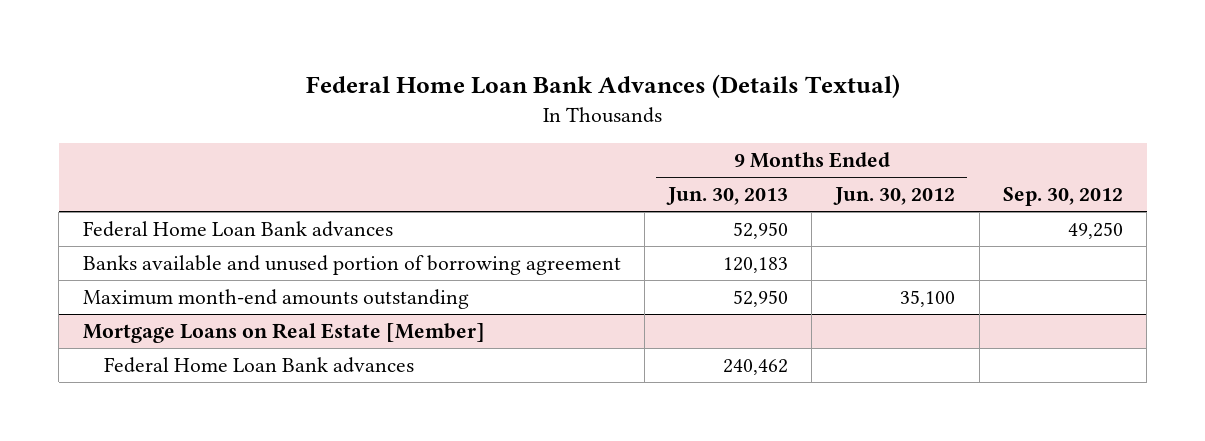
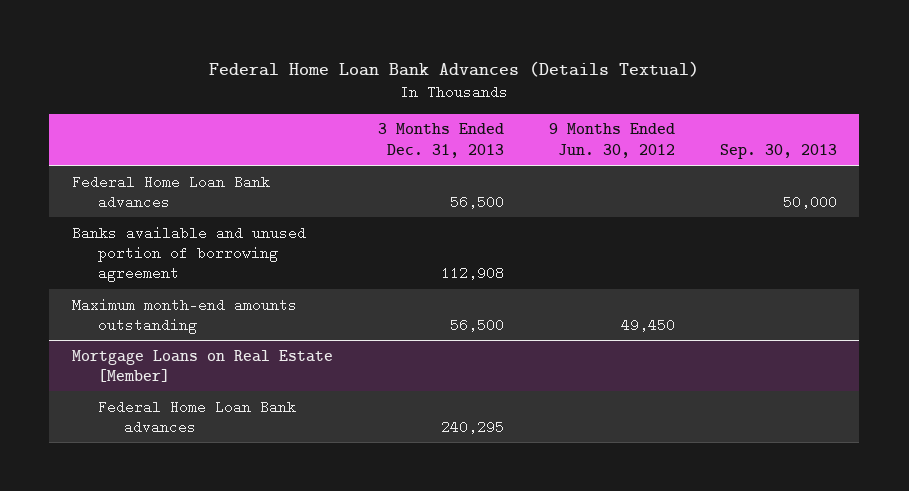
[666,187,789,206] Jun. 30, 2013 -> none
[1002,187,1123,207] Sep. 30, 2012 -> none
none -> [377,123,504,158] 3 Months Ended Dec. 31, 2013
none -> [719,143,837,159] Sep. 30, 2013
[900,290,956,308] 35,100 -> [620,317,675,332] 49,450

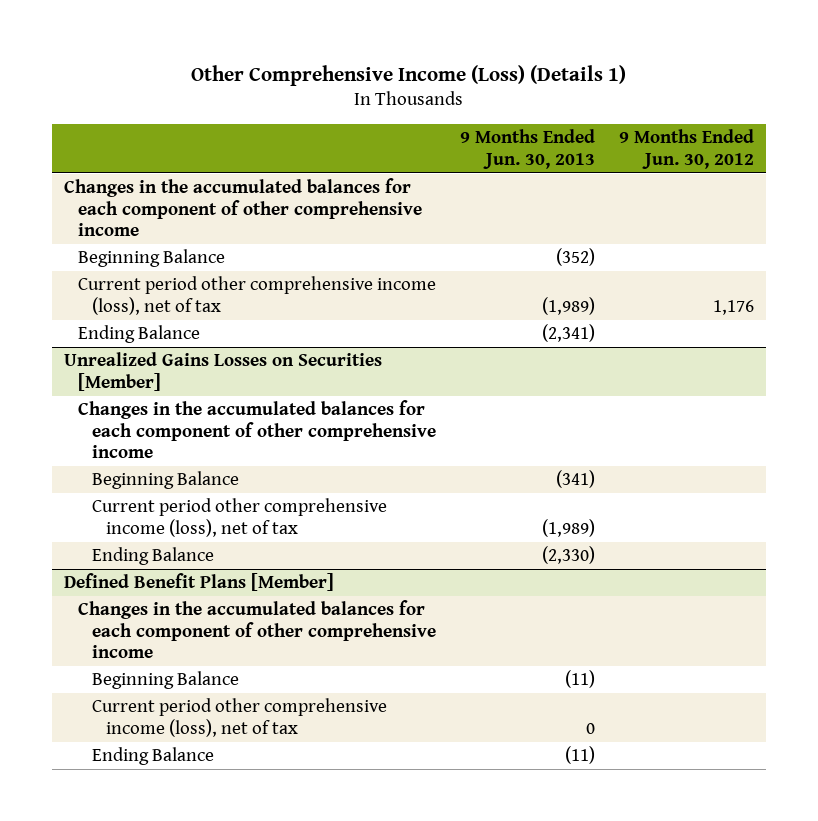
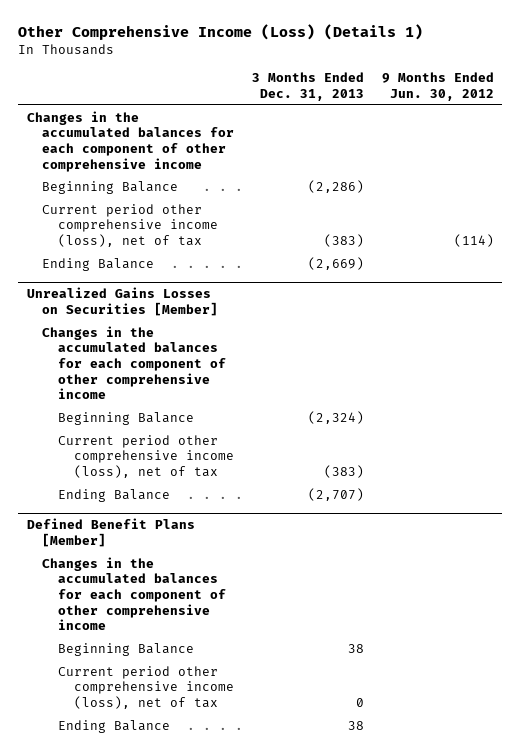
[459,129,595,169] 9 Months Ended Jun. 30, 2013 -> none
none -> [251,72,364,101] 3 Months Ended Dec. 31, 2013
[712,299,754,315] 1,176 -> [453,233,494,247] (114)

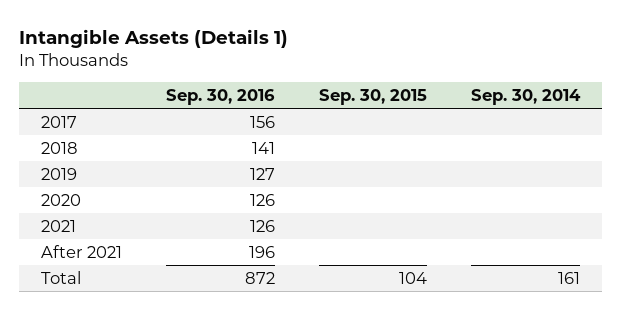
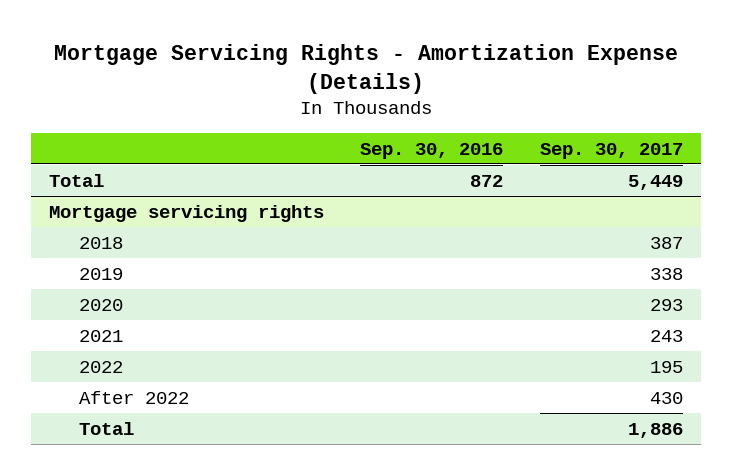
[18,28,288,48] Intangible Assets (Details 1) -> [53,43,678,94] Mortgage Servicing Rights - Amortization Expense (Details)
[318,88,427,105] Sep. 30, 2015 -> none
[470,88,581,105] Sep. 30, 2014 -> none
none -> [539,142,683,159] Sep. 30, 2017
[40,115,77,128] 2017 -> none
[40,141,78,154] 2018 -> none
[40,167,77,180] 2019 -> none
[40,193,81,206] 2020 -> none
[40,219,76,232] 2021 -> none
[40,244,122,258] After 2021 -> none
none -> [48,204,324,222] Mortgage servicing rights
none -> [78,236,123,249] 2018
none -> [78,267,123,280] 2019
none -> [78,298,123,311] 2020
none -> [78,329,123,342] 2021
none -> [78,360,123,373] 2022
none -> [78,390,189,404] After 2022
none -> [78,421,134,435] Total

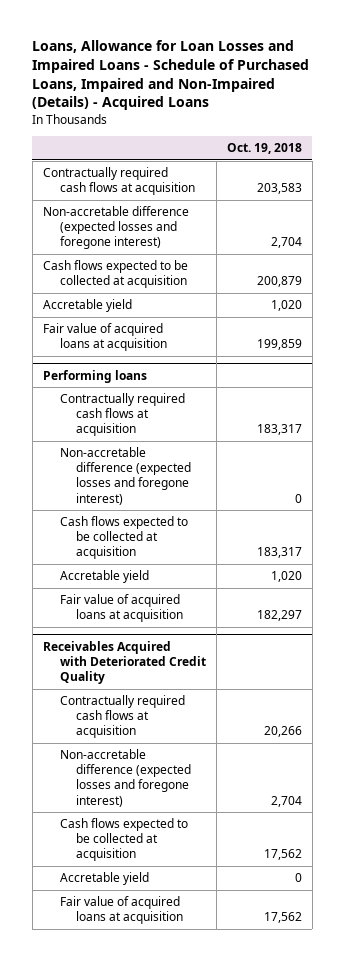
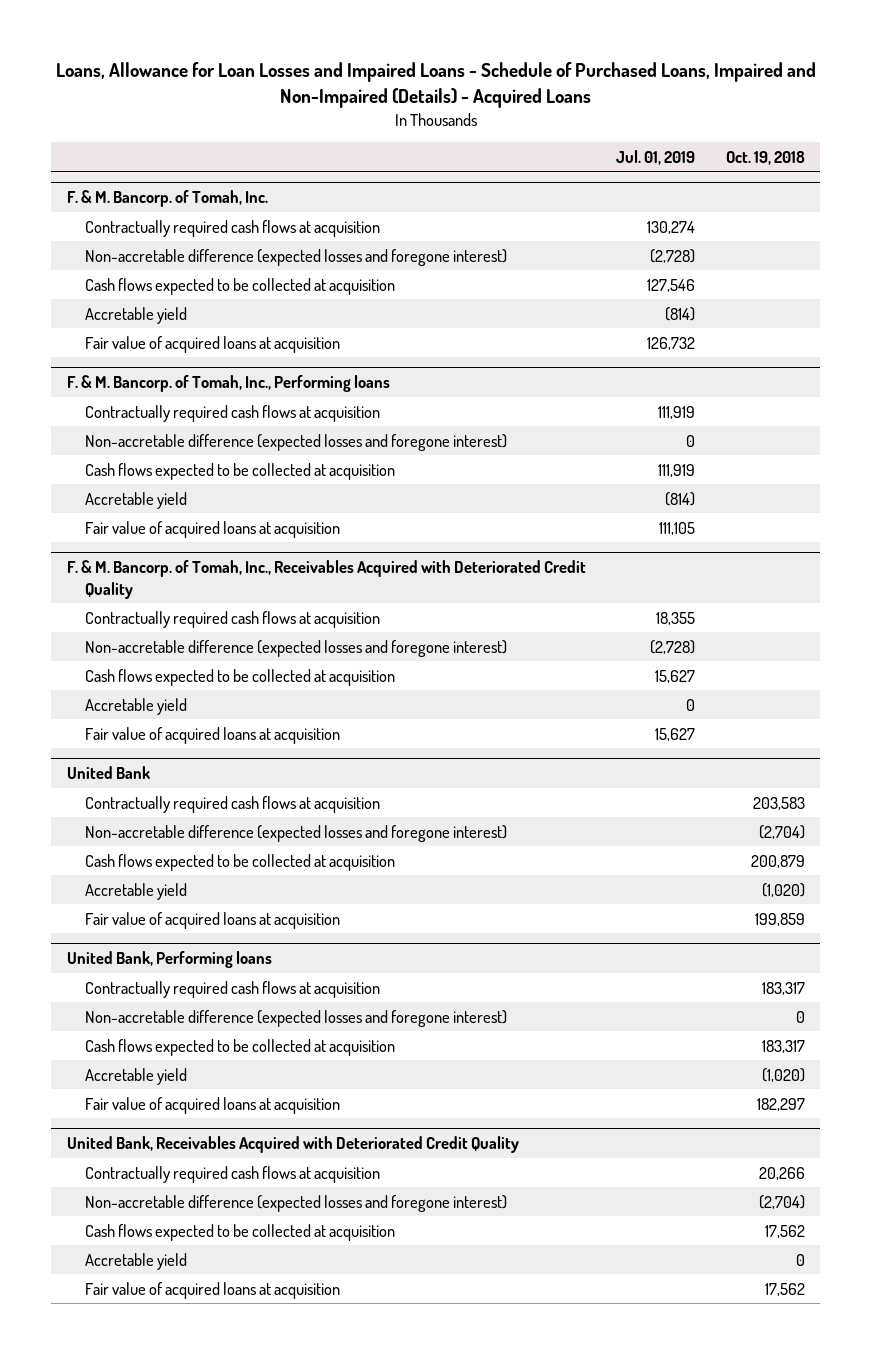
none -> [616,149,696,165] Jul. 01, 2019
none -> [66,190,268,208] F. & M. Bancorp. of Tomah, Inc.
none -> [85,219,381,237] Contractually required cash flows at acquisition
none -> [85,248,508,266] Non-accretable difference (expected losses and foregone interest)
none -> [85,277,396,295] Cash flows expected to be collected at acquisition
none -> [85,306,188,324] Accretable yield
none -> [85,335,341,353] Fair value of acquired loans at acquisition
none -> [66,375,390,393] F. & M. Bancorp. of Tomah, Inc., Performing loans
none -> [85,404,381,422] Contractually required cash flows at acquisition
none -> [85,433,508,451] Non-accretable difference (expected losses and foregone interest)
none -> [85,462,396,480] Cash flows expected to be collected at acquisition
none -> [85,491,188,509] Accretable yield
none -> [85,520,341,538] Fair value of acquired loans at acquisition
none -> [66,560,586,599] F. & M. Bancorp. of Tomah, Inc., Receivables Acquired with Deteriorated Credit Quality
none -> [85,610,381,628] Contractually required cash flows at acquisition
none -> [85,639,508,657] Non-accretable difference (expected losses and foregone interest)
none -> [85,668,396,686] Cash flows expected to be collected at acquisition
none -> [85,697,188,715] Accretable yield
none -> [85,726,341,744] Fair value of acquired loans at acquisition
none -> [66,766,150,780] United Bank
[270,237,302,249] 2,704 -> [758,824,805,839] (2,704)
[270,300,302,312] 1,020 -> [761,882,805,897] (1,020)
[43,369,148,383] Performing loans -> [66,951,272,969] United Bank, Performing loans
[270,571,302,583] 1,020 -> [761,1067,805,1082] (1,020)
[43,640,206,685] Receivables Acquired with Deteriorated Credit Quality -> [66,1136,519,1154] United Bank, Receivables Acquired with Deteriorated Credit Quality
[270,795,302,807] 2,704 -> [758,1194,805,1209] (2,704)

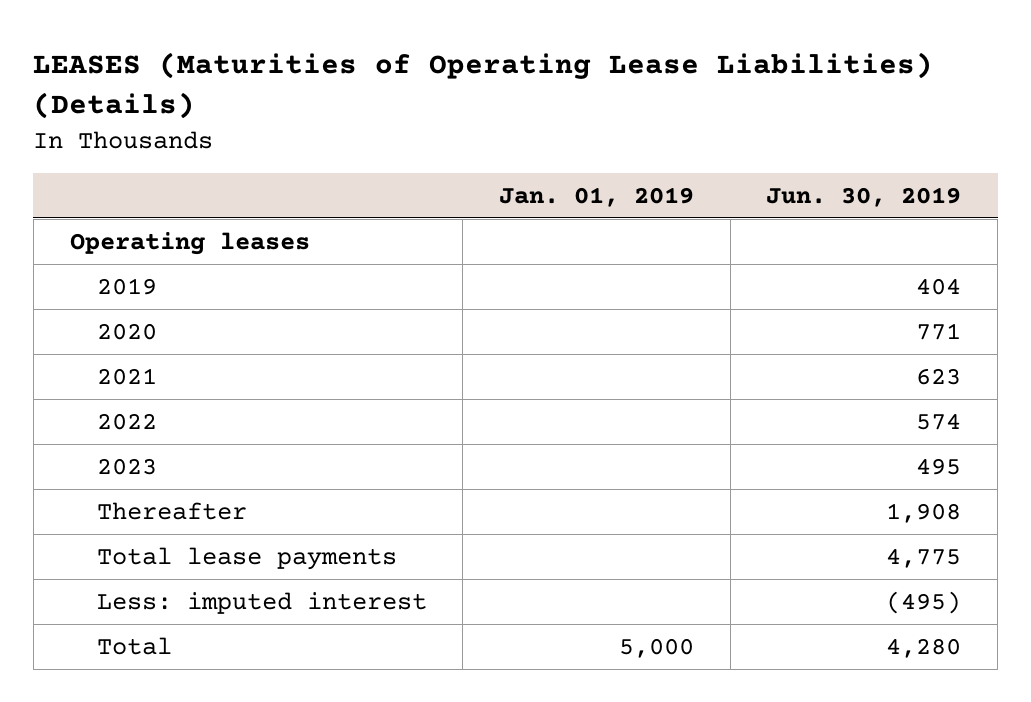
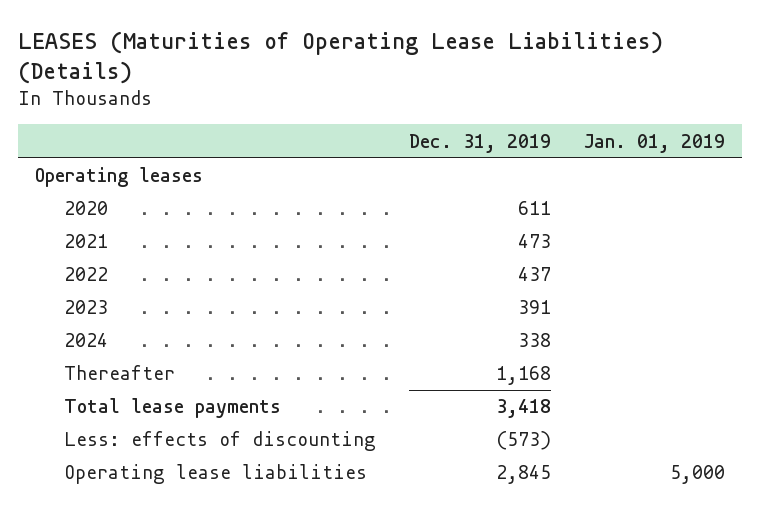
[766,187,962,208] Jun. 30, 2019 -> none
none -> [408,133,551,153] Dec. 31, 2019
[96,277,157,295] 2019 -> none
none -> [63,333,108,348] 2024
[96,591,427,614] Less: imputed interest -> [63,431,376,452] Less: effects of discounting
[96,636,172,655] Total -> [63,464,367,485] Operating lease liabilities

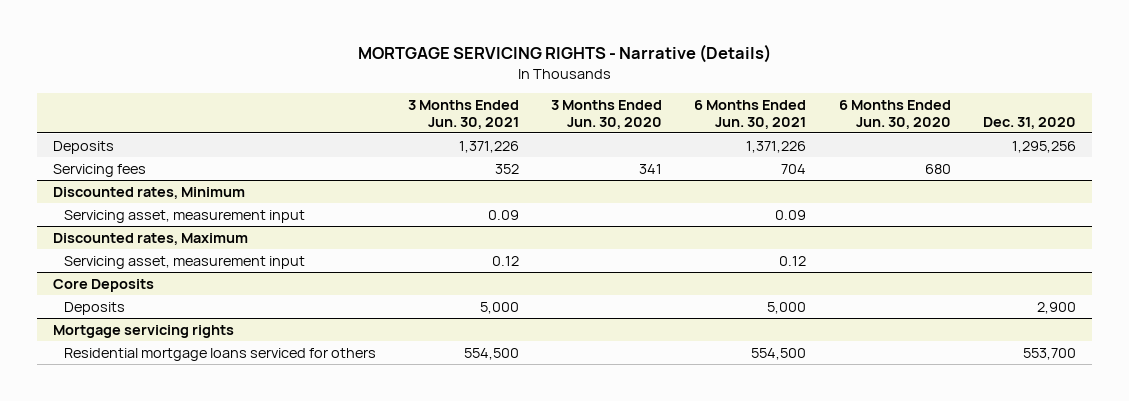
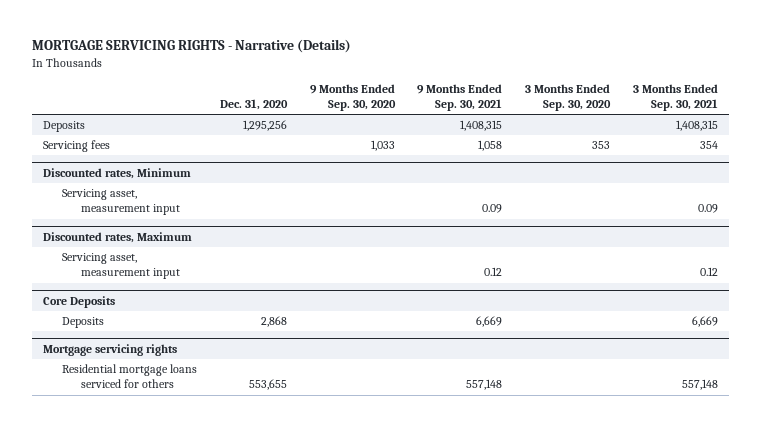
[407,99,519,129] 3 Months Ended Jun. 30, 2021 -> none
[551,99,663,129] 3 Months Ended Jun. 30, 2020 -> none
[694,99,807,129] 6 Months Ended Jun. 30, 2021 -> none
[838,99,951,129] 6 Months Ended Jun. 30, 2020 -> none
none -> [309,83,396,111] 9 Months Ended Sep. 30, 2020
none -> [417,83,503,111] 9 Months Ended Sep. 30, 2021
none -> [525,83,612,111] 3 Months Ended Sep. 30, 2020
none -> [632,83,718,111] 3 Months Ended Sep. 30, 2021
[1036,301,1076,314] 2,900 -> [260,316,287,328] 2,868
[1022,347,1076,360] 553,700 -> [248,379,287,391] 553,655

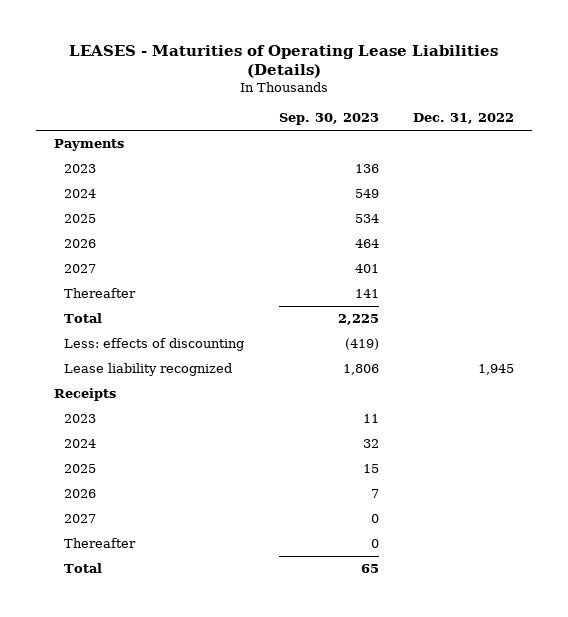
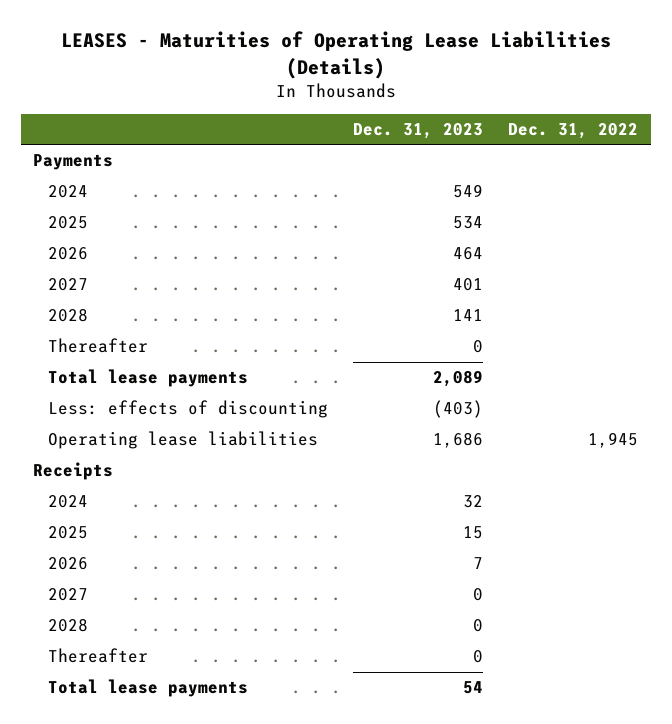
[278,112,379,125] Sep. 30, 2023 -> none
none -> [353,122,484,139] Dec. 31, 2023
[63,164,96,174] 2023 -> none
none -> [48,308,89,323] 2028
[63,313,102,324] Total -> [48,369,249,388] Total lease payments
[63,363,232,377] Lease liability recognized -> [48,431,319,450] Operating lease liabilities
[63,414,96,424] 2023 -> none
none -> [48,618,89,633] 2028
[63,563,102,574] Total -> [48,679,249,698] Total lease payments

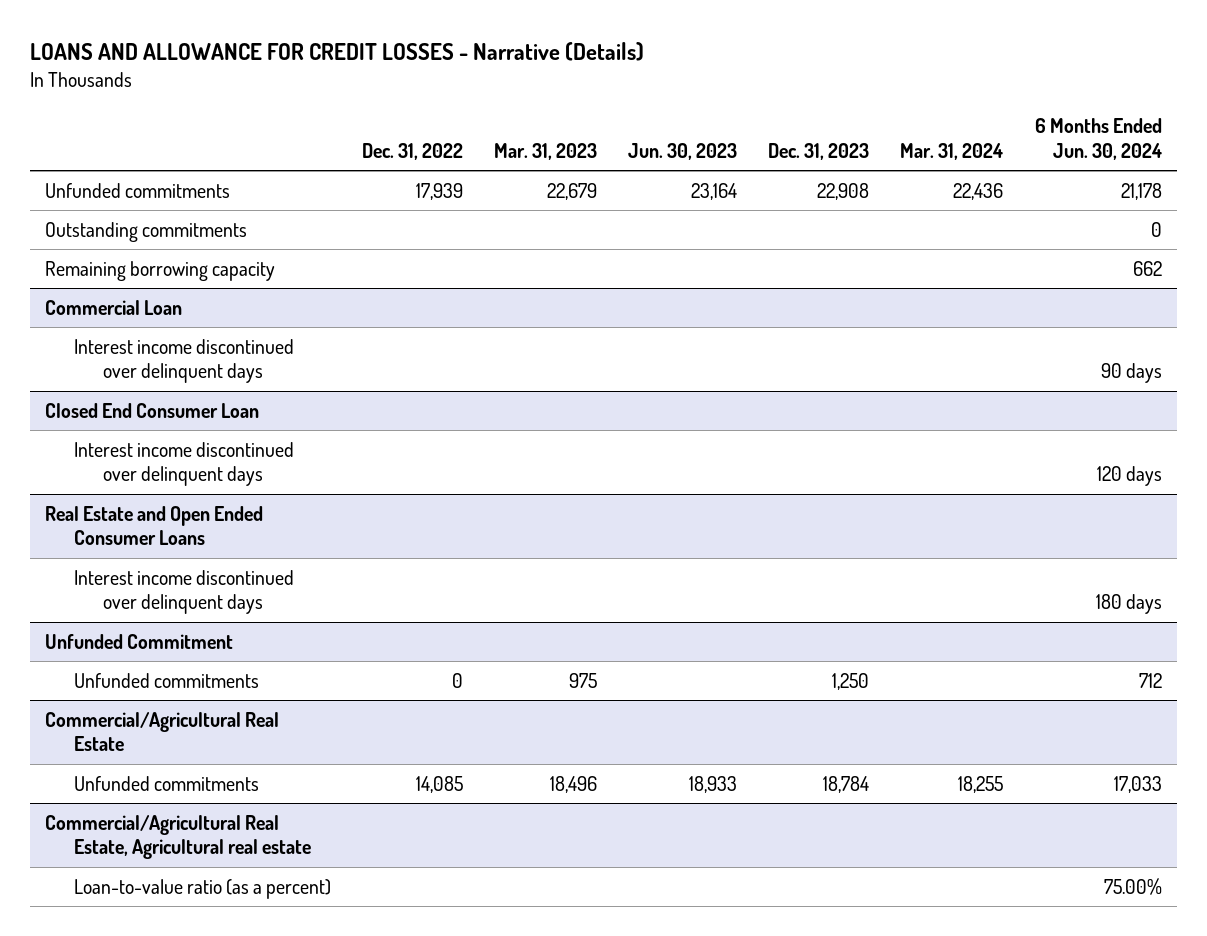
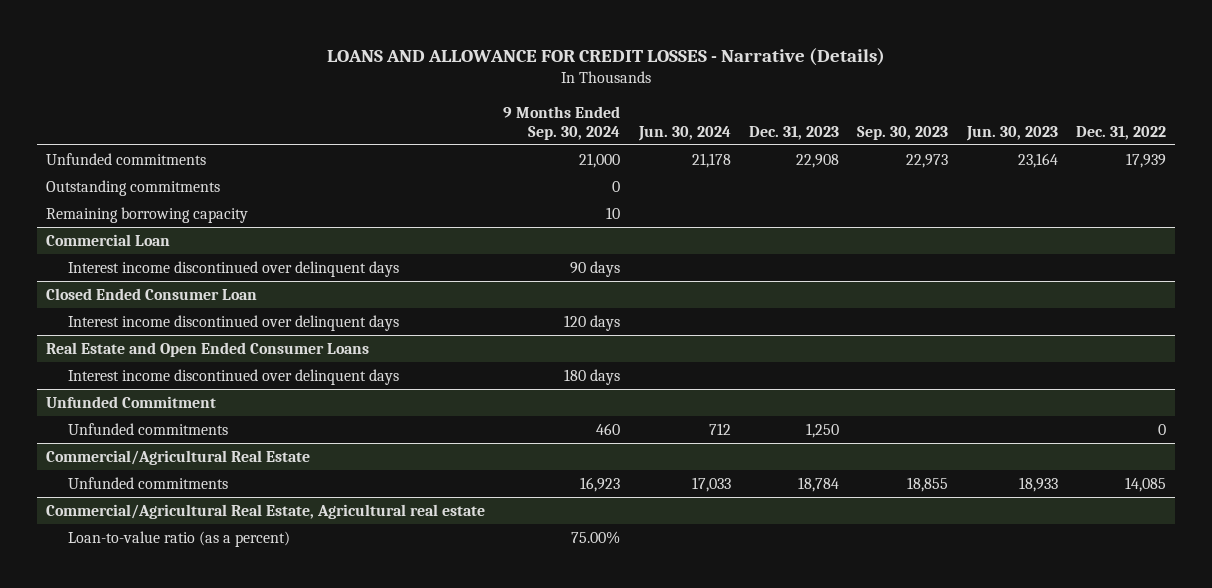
[494,142,598,160] Mar. 31, 2023 -> none
[900,142,1004,160] Mar. 31, 2024 -> none
[1034,118,1162,160] 6 Months Ended Jun. 30, 2024 -> none
none -> [503,105,621,140] 9 Months Ended Sep. 30, 2024
none -> [637,125,731,141] Jun. 30, 2024
none -> [857,125,949,140] Sep. 30, 2023
[45,402,260,418] Closed End Consumer Loan -> [46,287,258,300] Closed Ended Consumer Loan

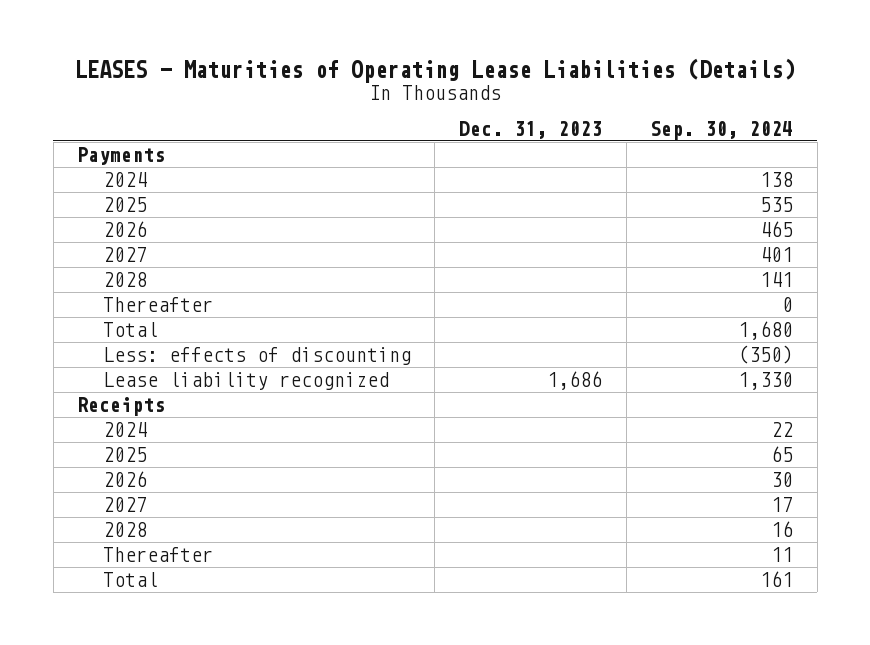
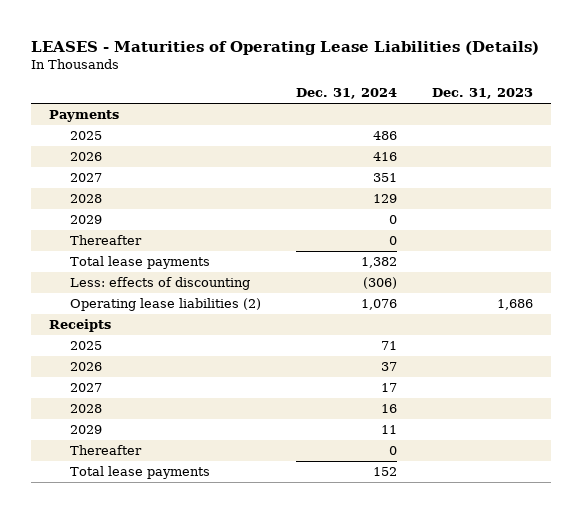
[650,120,794,140] Sep. 30, 2024 -> none
none -> [295,88,397,100] Dec. 31, 2024
[102,171,147,187] 2024 -> none
none -> [69,215,102,225] 2029
[102,321,158,337] Total -> [69,256,210,270] Total lease payments
[102,371,389,390] Lease liability recognized -> [69,298,261,312] Operating lease liabilities (2)
[102,421,147,437] 2024 -> none
none -> [69,425,102,435] 2029
[102,571,158,587] Total -> [69,466,210,480] Total lease payments

